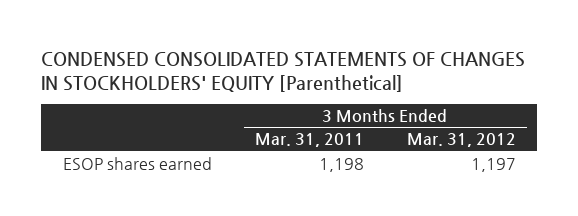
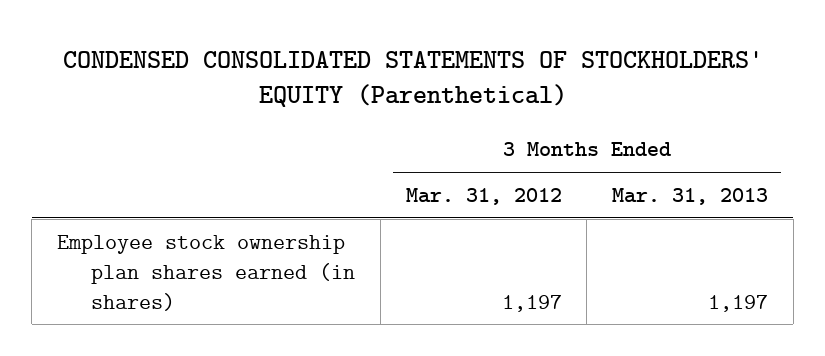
[40,51,525,92] CONDENSED CONSOLIDATED STATEMENTS OF CHANGES IN STOCKHOLDERS' EQUITY [Parenthetical] -> [62,50,763,108] CONDENSED CONSOLIDATED STATEMENTS OF STOCKHOLDERS' EQUITY (Parenthetical)
[254,133,364,148] Mar. 31, 2011 -> none
none -> [612,188,769,206] Mar. 31, 2013
[62,156,212,170] ESOP shares earned -> [57,234,356,311] Employee stock ownership plan shares earned (in shares)

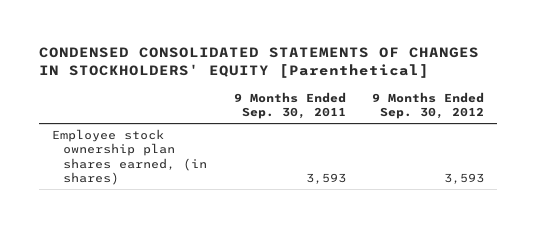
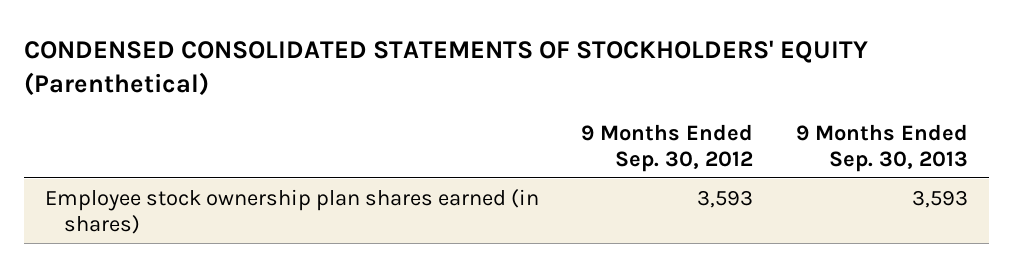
[39,47,480,79] CONDENSED CONSOLIDATED STATEMENTS OF CHANGES IN STOCKHOLDERS' EQUITY [Parenthetical] -> [23,39,868,97] CONDENSED CONSOLIDATED STATEMENTS OF STOCKHOLDERS' EQUITY (Parenthetical)
[233,92,346,120] 9 Months Ended Sep. 30, 2011 -> none
none -> [795,124,968,172] 9 Months Ended Sep. 30, 2013
[52,129,207,185] Employee stock ownership plan shares earned, (in shares) -> [44,188,539,234] Employee stock ownership plan shares earned (in shares)

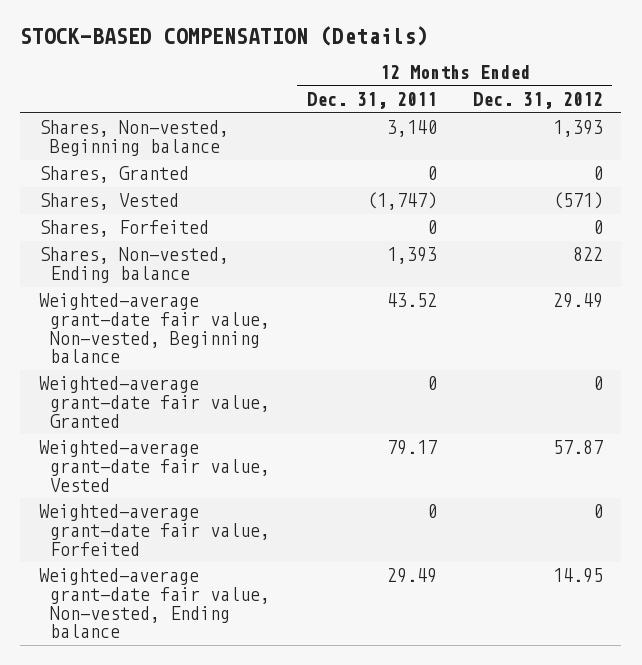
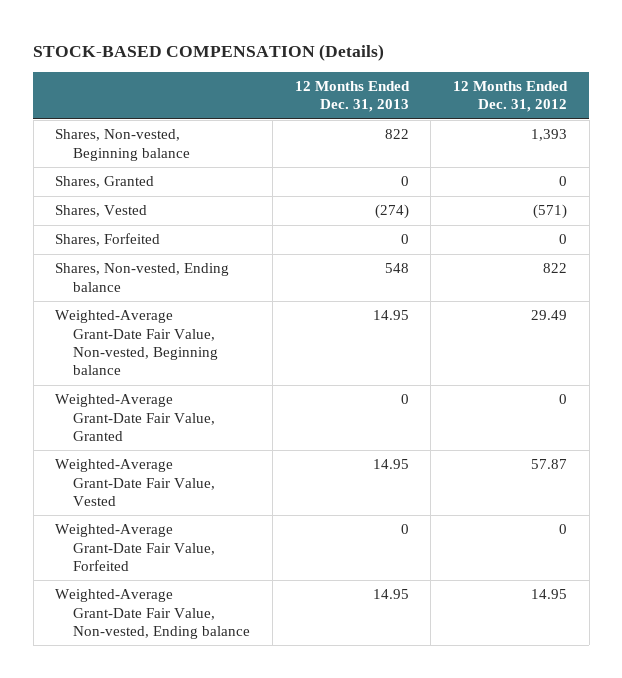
[306,92,437,110] Dec. 31, 2011 -> none
none -> [294,81,410,113] 12 Months Ended Dec. 31, 2013
[38,293,271,364] Weighted-average grant-date fair value, Non-vested, Beginning balance -> [55,310,219,376] Weighted-Average Grant-Date Fair Value, Non-vested, Beginning balance
[38,376,271,428] Weighted-average grant-date fair value, Granted -> [55,394,216,441] Weighted-Average Grant-Date Fair Value, Granted
[38,440,271,492] Weighted-average grant-date fair value, Vested -> [55,459,216,506] Weighted-Average Grant-Date Fair Value, Vested
[38,504,271,556] Weighted-average grant-date fair value, Forfeited -> [55,524,216,571] Weighted-Average Grant-Date Fair Value, Forfeited
[38,568,271,639] Weighted-average grant-date fair value, Non-vested, Ending balance -> [55,589,251,639] Weighted-Average Grant-Date Fair Value, Non-vested, Ending balance

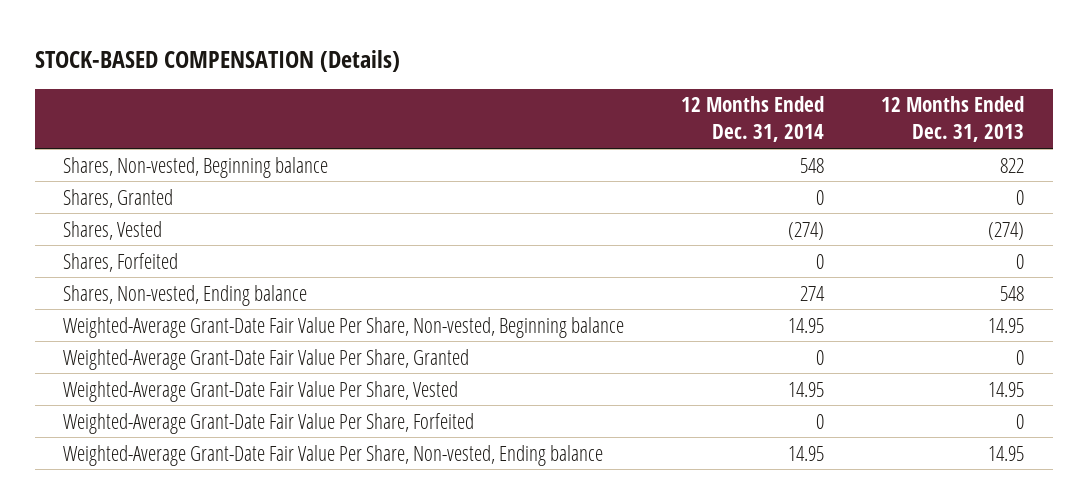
[453,81,569,113] 12 Months Ended Dec. 31, 2012 -> none
none -> [681,96,825,143] 12 Months Ended Dec. 31, 2014
[55,310,219,376] Weighted-Average Grant-Date Fair Value, Non-vested, Beginning balance -> [63,316,625,338] Weighted-Average Grant-Date Fair Value Per Share, Non-vested, Beginning balance
[55,394,216,441] Weighted-Average Grant-Date Fair Value, Granted -> [63,348,470,370] Weighted-Average Grant-Date Fair Value Per Share, Granted
[55,459,216,506] Weighted-Average Grant-Date Fair Value, Vested -> [63,380,459,402] Weighted-Average Grant-Date Fair Value Per Share, Vested
[55,524,216,571] Weighted-Average Grant-Date Fair Value, Forfeited -> [63,412,475,434] Weighted-Average Grant-Date Fair Value Per Share, Forfeited
[55,589,251,639] Weighted-Average Grant-Date Fair Value, Non-vested, Ending balance -> [63,444,604,466] Weighted-Average Grant-Date Fair Value Per Share, Non-vested, Ending balance

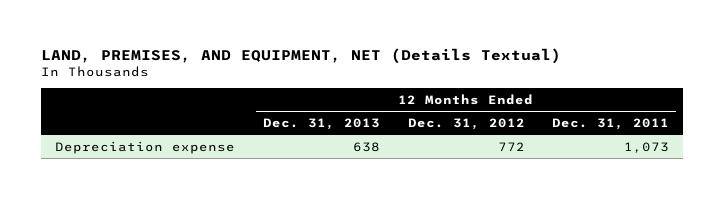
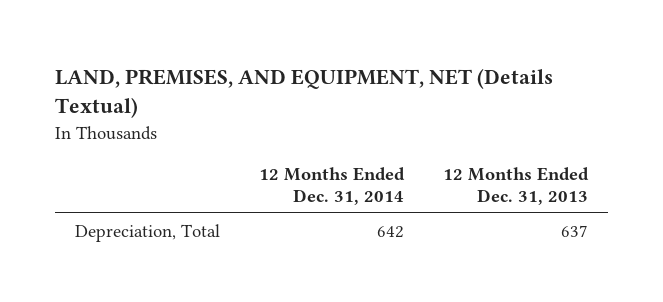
[407,117,525,130] Dec. 31, 2012 -> none
[552,117,670,130] Dec. 31, 2011 -> none
none -> [259,166,406,206] 12 Months Ended Dec. 31, 2014
[54,140,235,154] Depreciation expense -> [75,223,221,242] Depreciation, Total
[352,141,380,152] 638 -> [561,224,589,237] 637

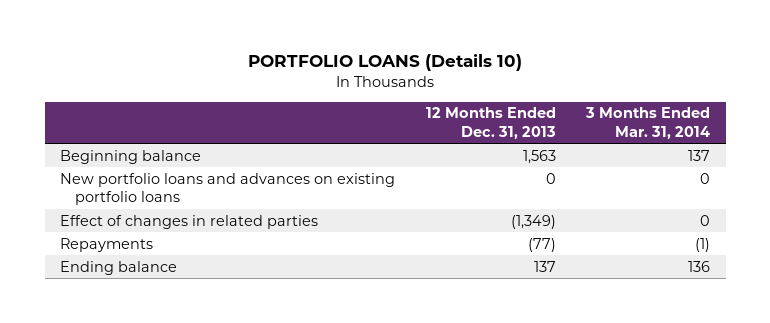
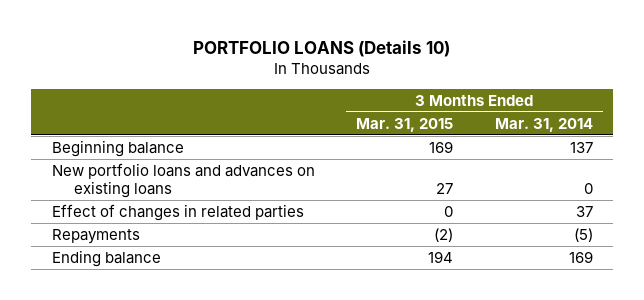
[425,107,556,139] 12 Months Ended Dec. 31, 2013 -> none
none -> [356,117,454,132] Mar. 31, 2015
[59,172,395,206] New portfolio loans and advances on existing portfolio loans -> [51,162,315,199] New portfolio loans and advances on existing loans
[700,214,711,226] 0 -> [575,205,593,217] 37
[695,237,711,252] (1) -> [573,227,593,242] (5)
[688,260,711,272] 136 -> [568,250,593,263] 169

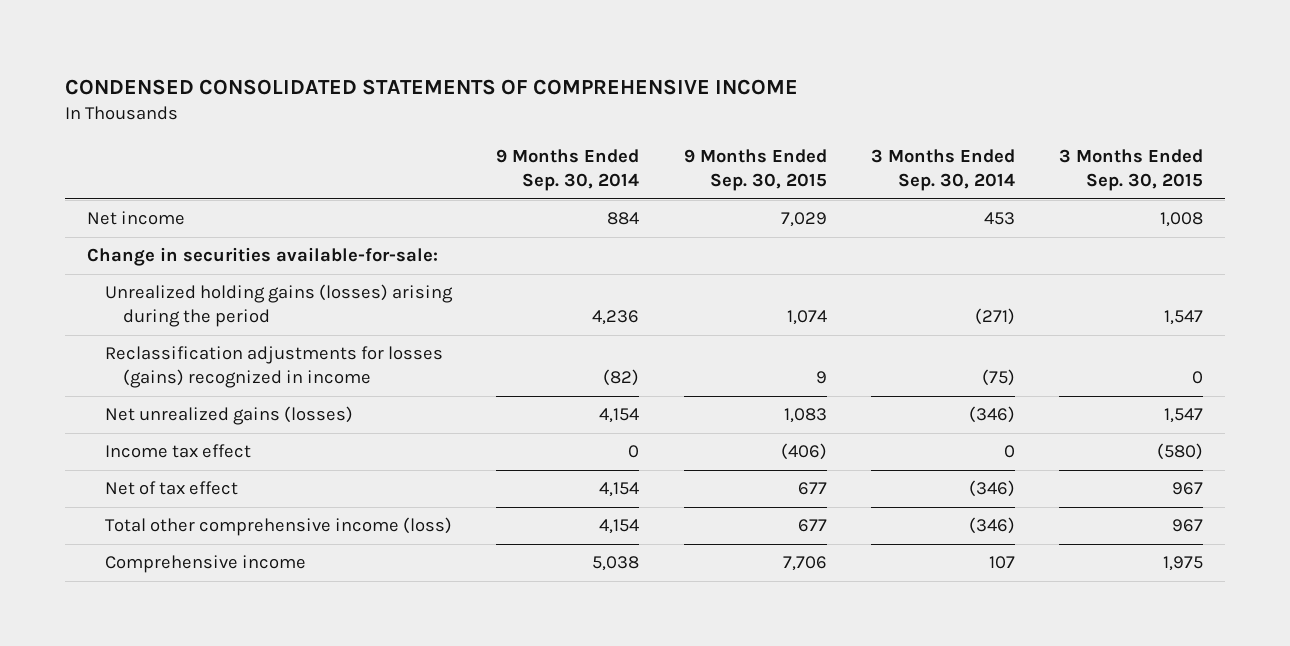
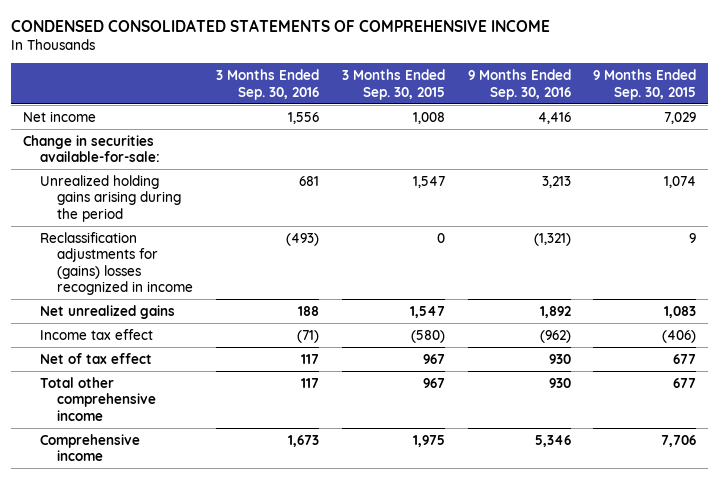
[496,149,640,191] 9 Months Ended Sep. 30, 2014 -> none
[870,149,1015,191] 3 Months Ended Sep. 30, 2014 -> none
none -> [216,69,320,100] 3 Months Ended Sep. 30, 2016
none -> [467,69,571,100] 9 Months Ended Sep. 30, 2016
[105,284,454,328] Unrealized holding gains (losses) arising during the period -> [40,174,182,222] Unrealized holding gains arising during the period
[105,346,444,389] Reclassification adjustments for losses (gains) recognized in income -> [40,231,194,296] Reclassification adjustments for (gains) losses recognized in income
[105,406,354,426] Net unrealized gains (losses) -> [40,304,176,319] Net unrealized gains
[105,517,453,537] Total other comprehensive income (loss) -> [40,376,157,421] Total other comprehensive income

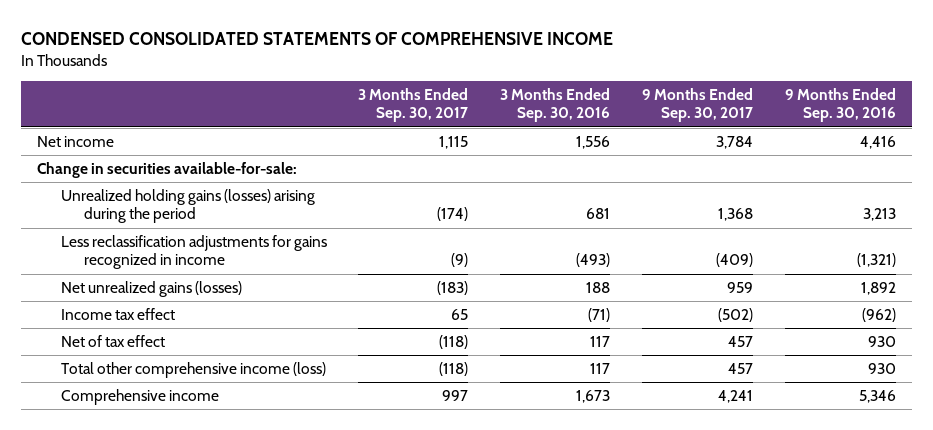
[341,69,445,100] 3 Months Ended Sep. 30, 2015 -> none
[593,69,697,100] 9 Months Ended Sep. 30, 2015 -> none
none -> [358,87,469,123] 3 Months Ended Sep. 30, 2017
none -> [641,87,753,123] 9 Months Ended Sep. 30, 2017
[40,174,182,222] Unrealized holding gains arising during the period -> [60,189,315,224] Unrealized holding gains (losses) arising during the period
[40,231,194,296] Reclassification adjustments for (gains) losses recognized in income -> [60,235,327,270] Less reclassification adjustments for gains recognized in income
[40,304,176,319] Net unrealized gains -> [60,281,242,298] Net unrealized gains (losses)
[40,376,157,421] Total other comprehensive income -> [60,362,326,379] Total other comprehensive income (loss)

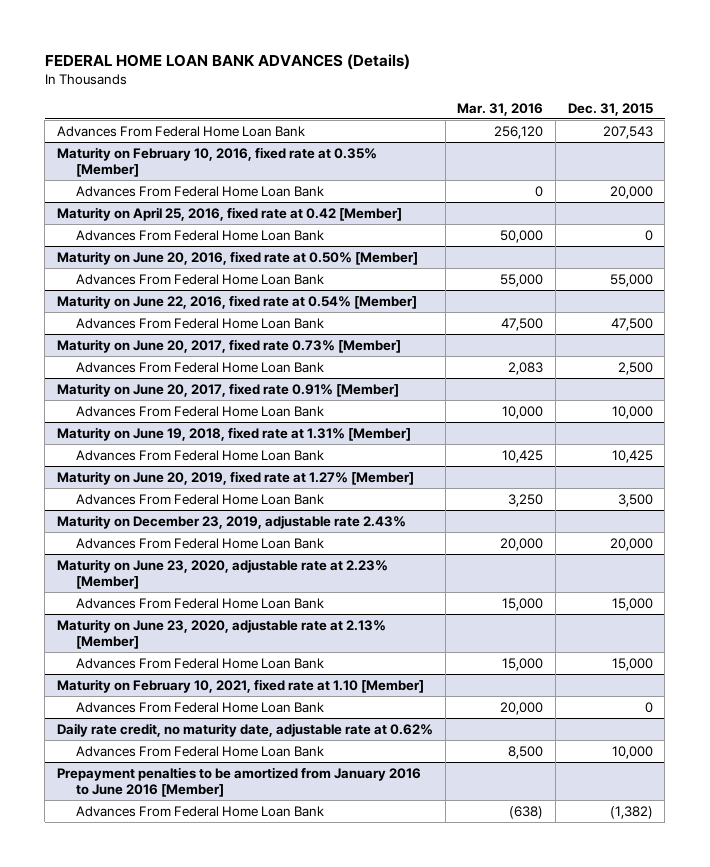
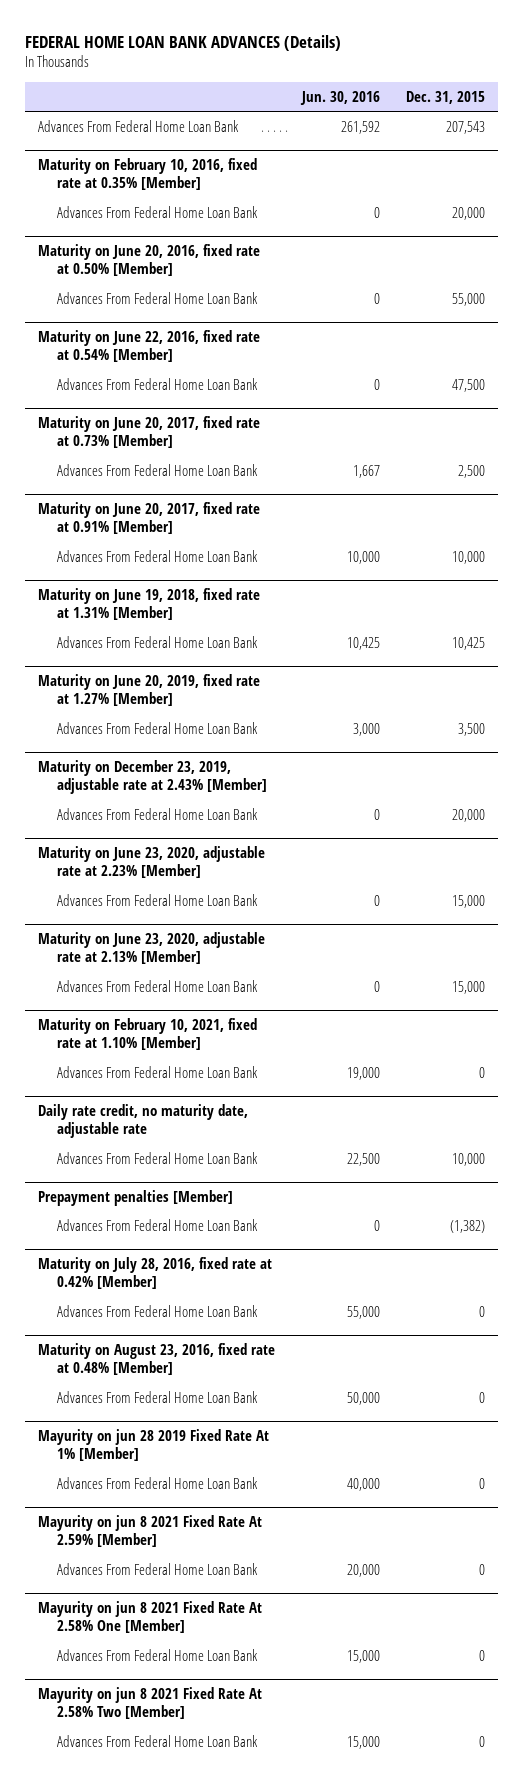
[457,102,544,116] Mar. 31, 2016 -> none
none -> [299,90,380,105] Jun. 30, 2016
[56,206,402,221] Maturity on April 25, 2016, fixed rate at 0.42 [Member] -> none
[75,229,324,241] Advances From Federal Home Loan Bank -> none
[56,338,401,353] Maturity on June 20, 2017, fixed rate 0.73% [Member] -> [38,415,261,449] Maturity on June 20, 2017, fixed rate at 0.73% [Member]
[56,382,399,397] Maturity on June 20, 2017, fixed rate 0.91% [Member] -> [38,501,261,535] Maturity on June 20, 2017, fixed rate at 0.91% [Member]
[56,514,406,529] Maturity on December 23, 2019, adjustable rate 2.43% -> [38,759,267,795] Maturity on December 23, 2019, adjustable rate at 2.43% [Member]
[56,678,424,693] Maturity on February 10, 2021, fixed rate at 1.10 [Member] -> [38,1017,258,1051] Maturity on February 10, 2021, fixed rate at 1.10% [Member]
[56,722,433,737] Daily rate credit, no maturity date, adjustable rate at 0.62% -> [38,1103,249,1139] Daily rate credit, no maturity date, adjustable rate
[56,766,421,797] Prepayment penalties to be amortized from January 2016 to June 2016 [Member] -> [38,1189,234,1206] Prepayment penalties [Member]
none -> [38,1256,273,1290] Maturity on July 28, 2016, fixed rate at 0.42% [Member]
none -> [56,1304,258,1317] Advances From Federal Home Loan Bank
none -> [38,1342,276,1376] Maturity on August 23, 2016, fixed rate at 0.48% [Member]
none -> [56,1390,258,1403] Advances From Federal Home Loan Bank
none -> [38,1428,270,1462] Mayurity on jun 28 2019 Fixed Rate At 1% [Member]
none -> [56,1476,258,1489] Advances From Federal Home Loan Bank
none -> [38,1514,263,1548] Mayurity on jun 8 2021 Fixed Rate At 2.59% [Member]
none -> [56,1562,258,1575] Advances From Federal Home Loan Bank
none -> [38,1600,263,1634] Mayurity on jun 8 2021 Fixed Rate At 2.58% One [Member]
none -> [56,1648,258,1661] Advances From Federal Home Loan Bank
none -> [38,1686,263,1720] Mayurity on jun 8 2021 Fixed Rate At 2.58% Two [Member]
none -> [56,1734,258,1747] Advances From Federal Home Loan Bank

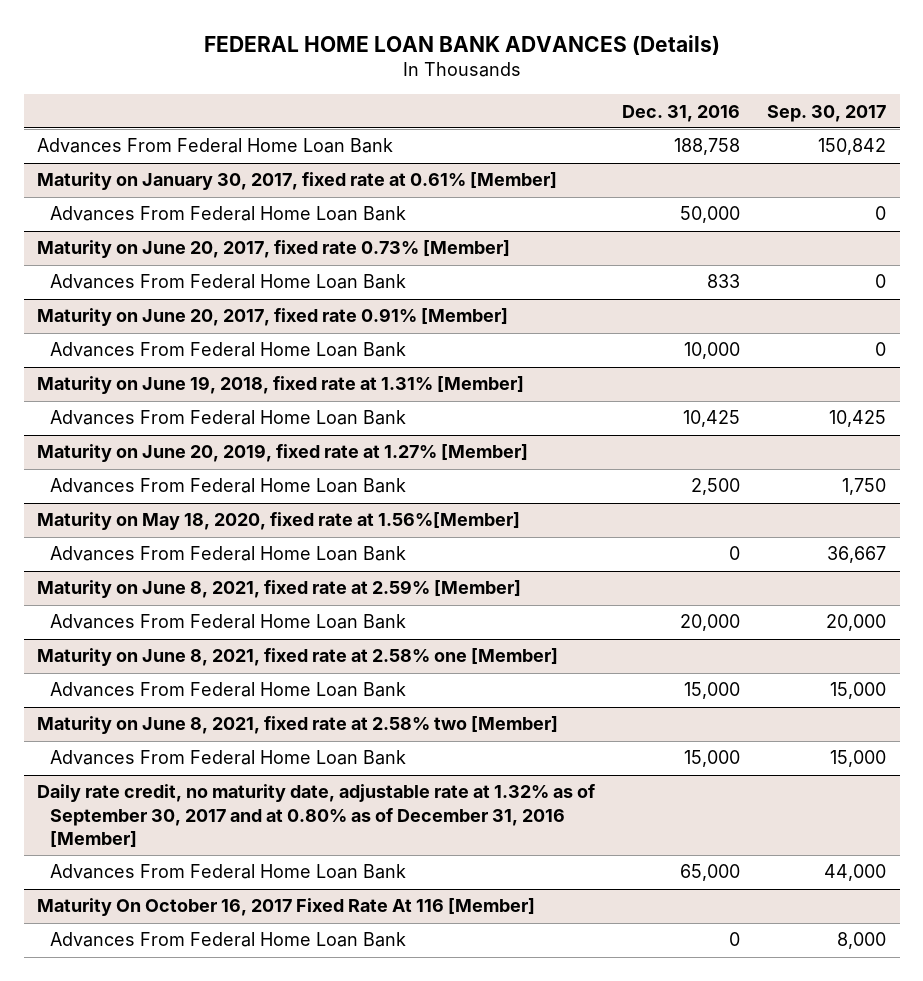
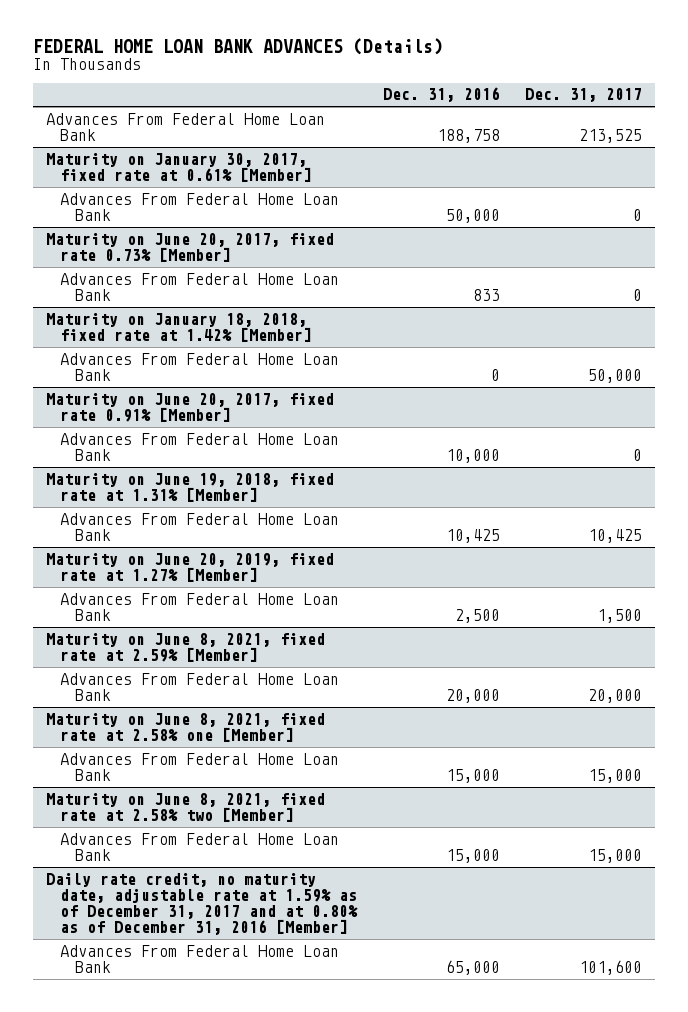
[767,104,887,122] Sep. 30, 2017 -> none
none -> [525,88,643,103] Dec. 31, 2017
none -> [45,312,313,342] Maturity on January 18, 2018, fixed rate at 1.42% [Member]
none -> [60,352,340,381] Advances From Federal Home Loan Bank
[37,512,521,531] Maturity on May 18, 2020, fixed rate at 1.56%[Member] -> none
[50,546,407,562] Advances From Federal Home Loan Bank -> none
[37,784,596,849] Daily rate credit, no maturity date, adjustable rate at 1.32% as of September 30, 2017 and at 0.80% as of December 31, 2016 [Member] -> [45,872,359,936] Daily rate credit, no maturity date, adjustable rate at 1.59% as of December 31, 2017 and at 0.80% as of December 31, 2016 [Member]
[37,898,536,917] Maturity On October 16, 2017 Fixed Rate At 116 [Member] -> none
[50,932,407,948] Advances From Federal Home Loan Bank -> none

